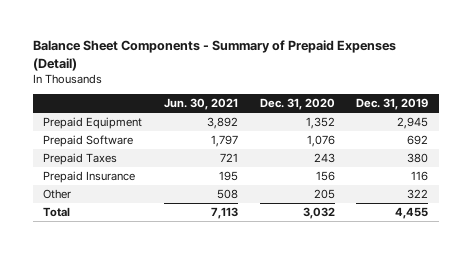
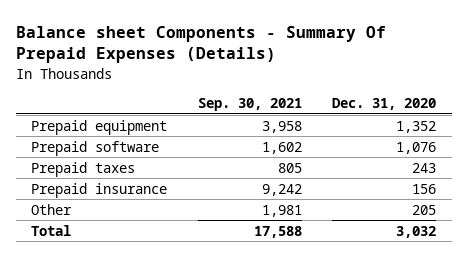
[32,40,396,71] Balance Sheet Components - Summary of Prepaid Expenses (Detail) -> [15,25,386,64] Balance sheet Components - Summary Of Prepaid Expenses (Details)
[163,98,238,111] Jun. 30, 2021 -> none
[356,98,429,111] Dec. 31, 2019 -> none
none -> [197,98,302,112] Sep. 30, 2021
[43,117,143,130] Prepaid Equipment -> [30,119,167,135] Prepaid equipment
[43,135,134,148] Prepaid Software -> [30,140,159,156] Prepaid software
[43,153,118,166] Prepaid Taxes -> [30,161,135,177] Prepaid taxes
[43,171,136,184] Prepaid Insurance -> [30,182,167,198] Prepaid insurance

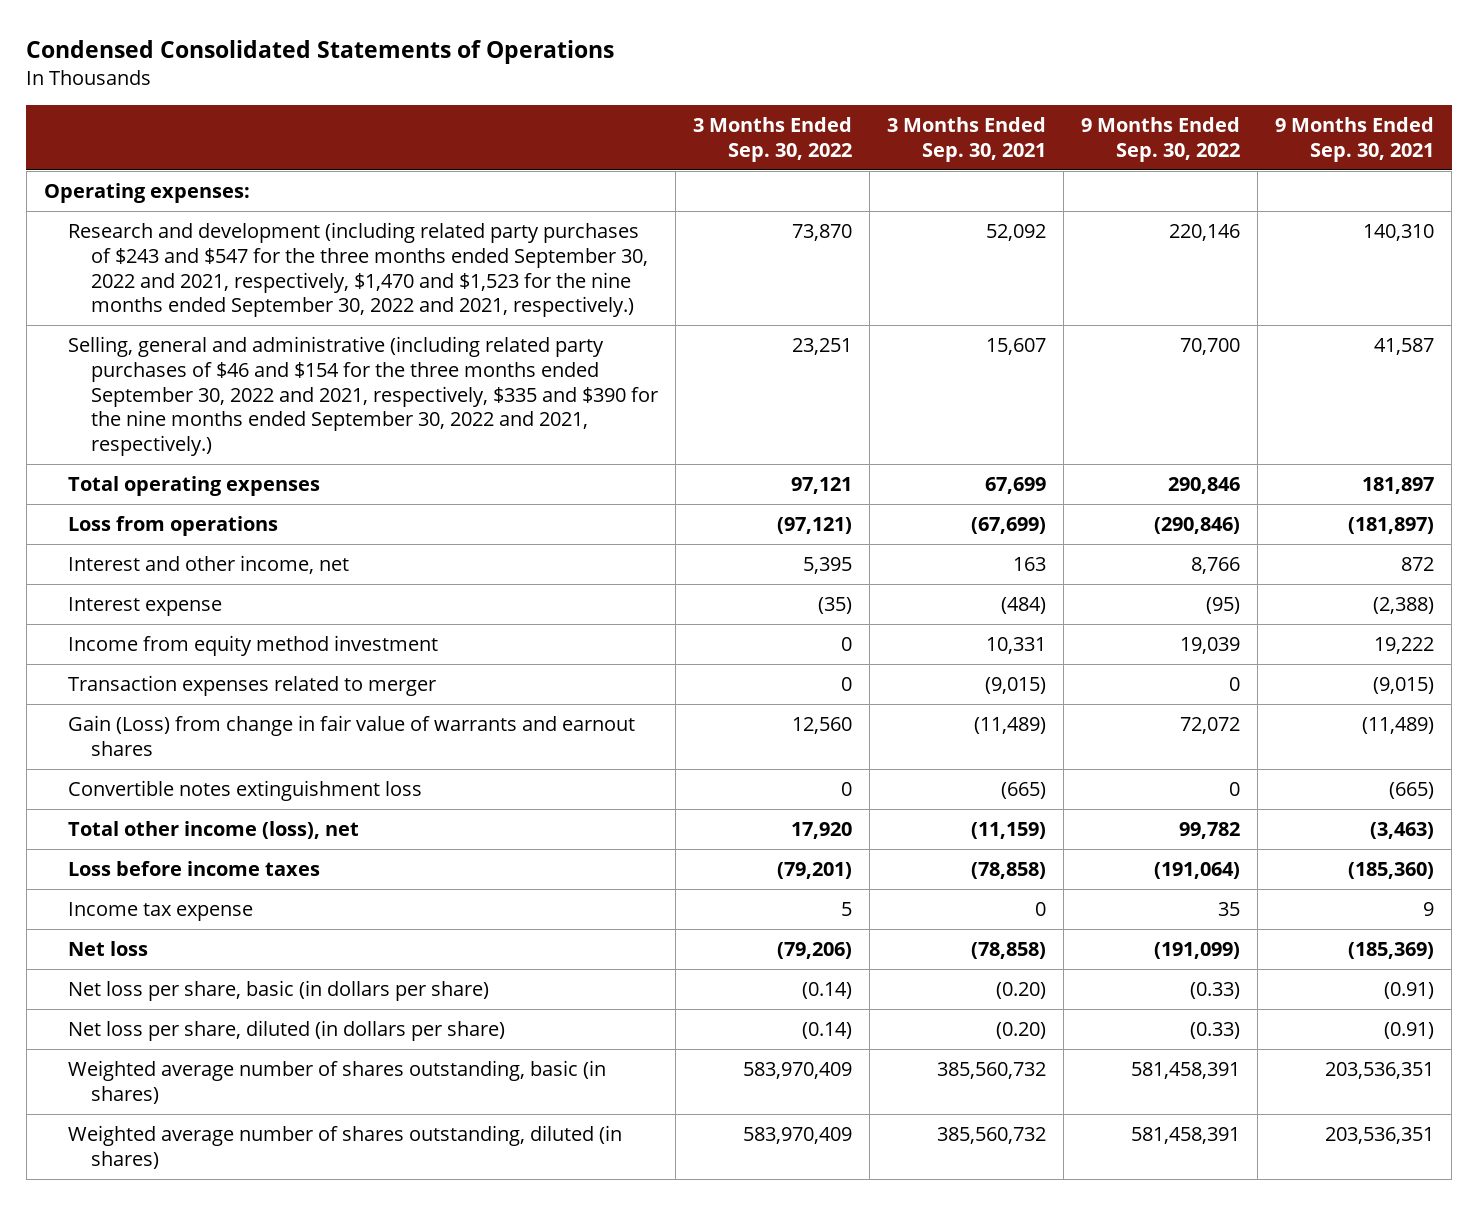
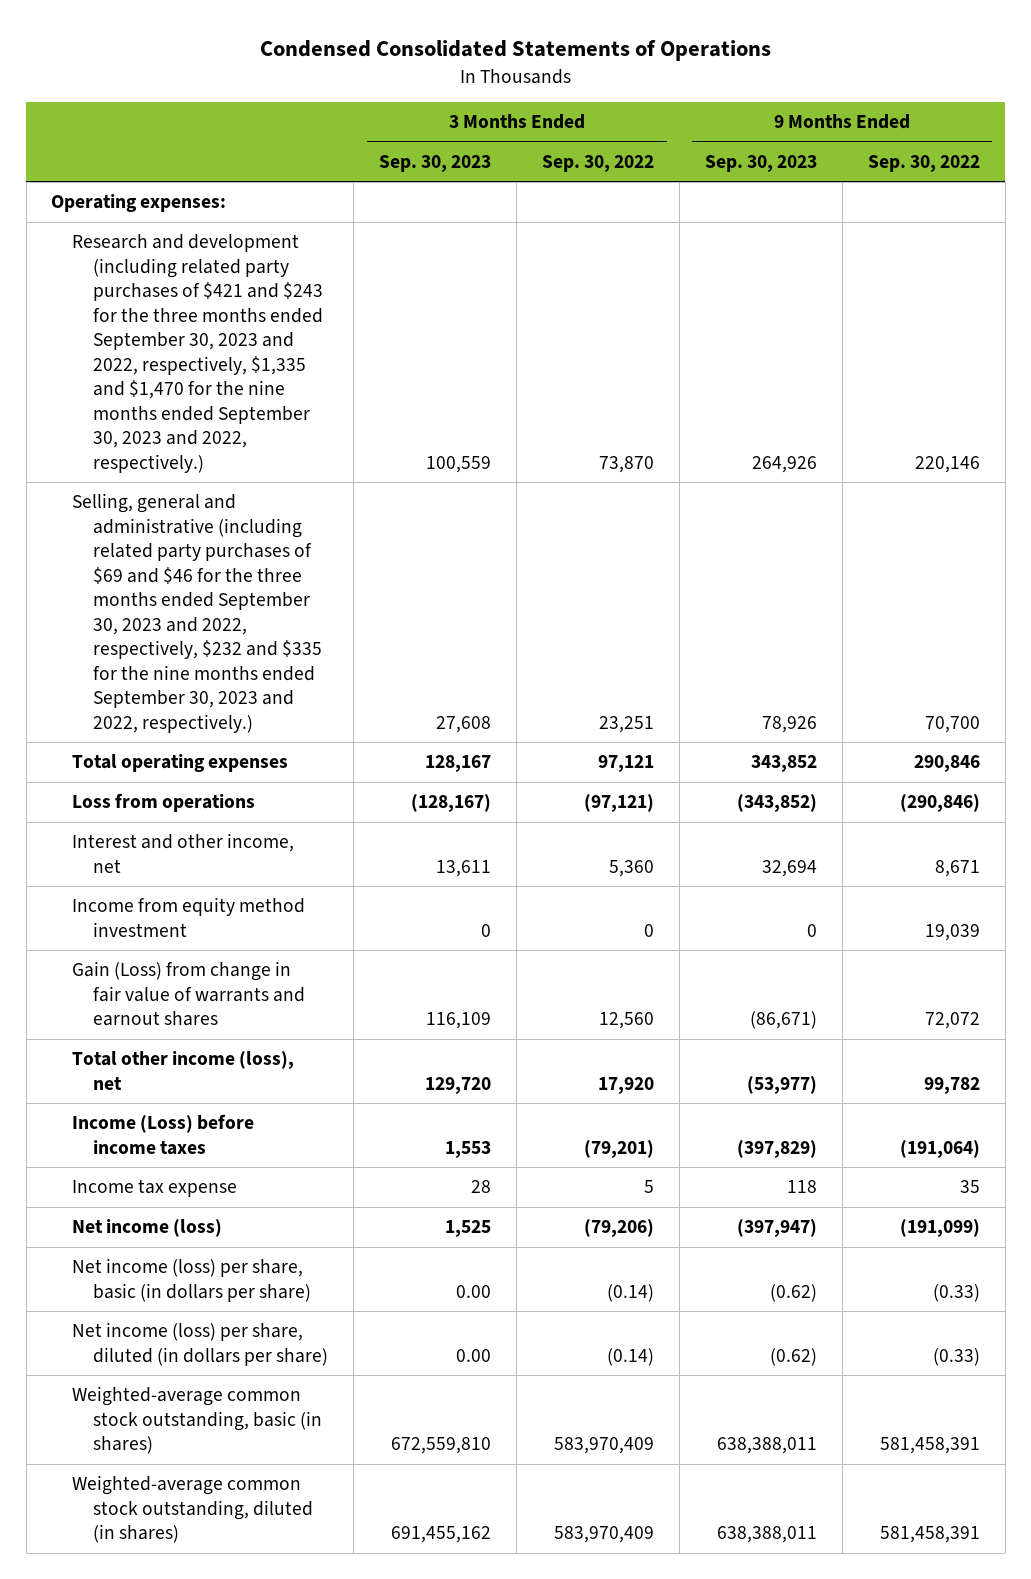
[887,117,1047,162] 3 Months Ended Sep. 30, 2021 -> none
[1275,117,1435,162] 9 Months Ended Sep. 30, 2021 -> none
none -> [379,154,492,172] Sep. 30, 2023
none -> [704,154,817,172] Sep. 30, 2023
[67,222,649,318] Research and development (including related party purchases of $243 and $547 for the three months ended September 30, 2022 and 2021, respectively, $1,470 and $1,523 for the nine months ended September 30, 2022 and 2021, respectively.) -> [72,234,324,473] Research and development (including related party purchases of $421 and $243 for the three months ended September 30, 2023 and 2022, respectively, $1,335 and $1,470 for the nine months ended September 30, 2023 and 2022, respectively.)
[67,336,659,457] Selling, general and administrative (including related party purchases of $46 and $154 for the three months ended September 30, 2022 and 2021, respectively, $335 and $390 for the nine months ended September 30, 2022 and 2021, respectively.) -> [72,493,323,733] Selling, general and administrative (including related party purchases of $69 and $46 for the three months ended September 30, 2023 and 2022, respectively, $232 and $335 for the nine months ended September 30, 2023 and 2022, respectively.)
[67,597,222,617] Interest expense -> none
[803,557,853,575] 5,395 -> [609,859,655,877] 5,360
[1191,557,1241,575] 8,766 -> [934,859,980,877] 8,671
[67,675,436,697] Transaction expenses related to merger -> none
[67,780,422,802] Convertible notes extinguishment loss -> none
[67,861,320,877] Loss before income taxes -> [72,1114,255,1155] Income (Loss) before income taxes
[67,941,148,957] Net loss -> [72,1219,223,1238] Net income (loss)
[67,980,489,1002] Net loss per share, basic (in dollars per share) -> [72,1258,312,1302] Net income (loss) per share, basic (in dollars per share)
[67,1020,505,1042] Net loss per share, diluted (in dollars per share) -> [72,1322,329,1366] Net income (loss) per share, diluted (in dollars per share)
[67,1060,606,1104] Weighted average number of shares outstanding, basic (in shares) -> [72,1386,323,1455] Weighted-average common stock outstanding, basic (in shares)
[67,1125,622,1169] Weighted average number of shares outstanding, diluted (in shares) -> [72,1475,314,1544] Weighted-average common stock outstanding, diluted (in shares)

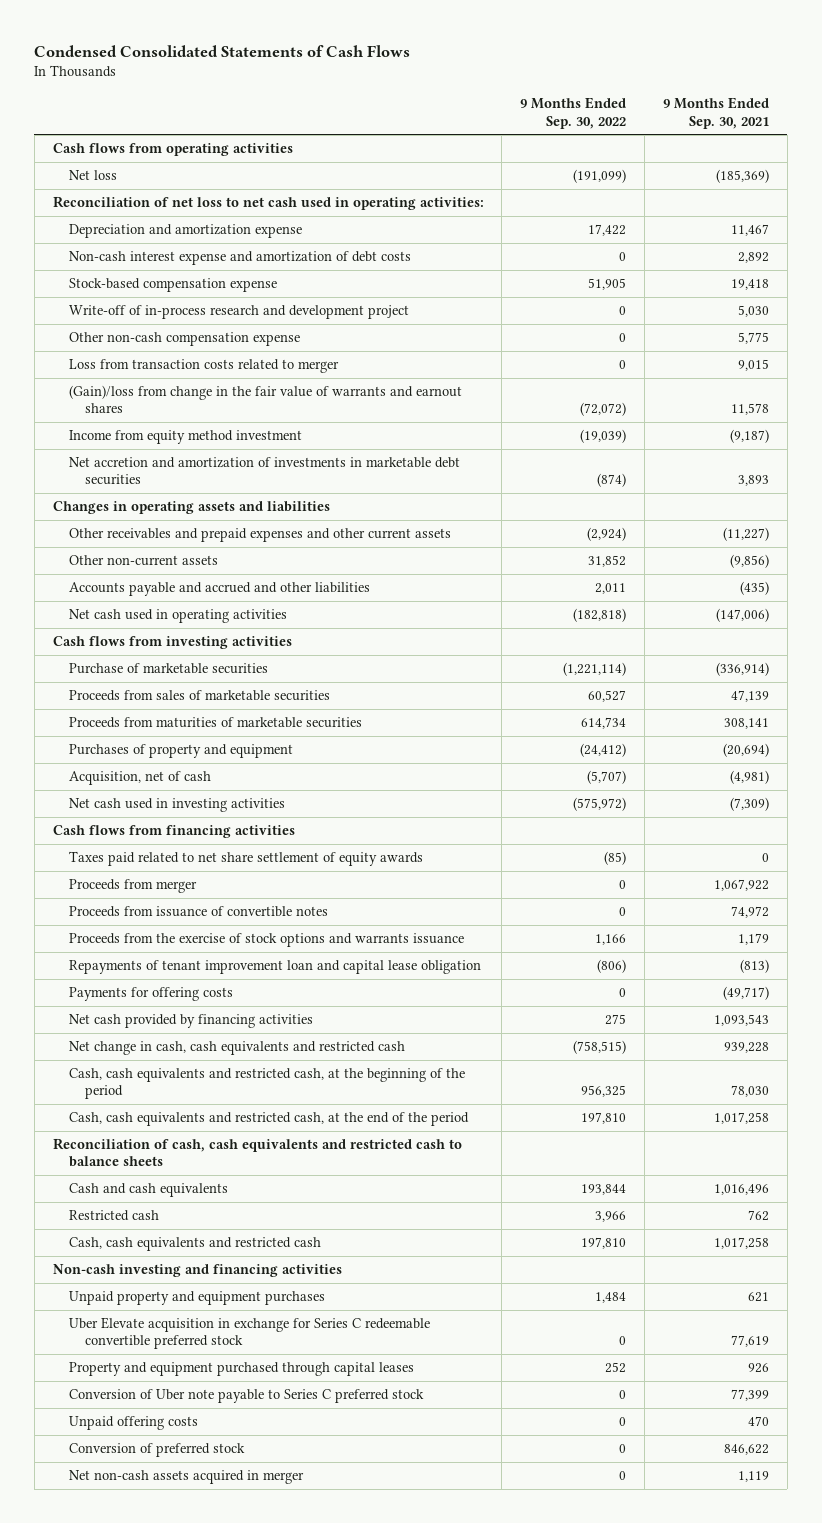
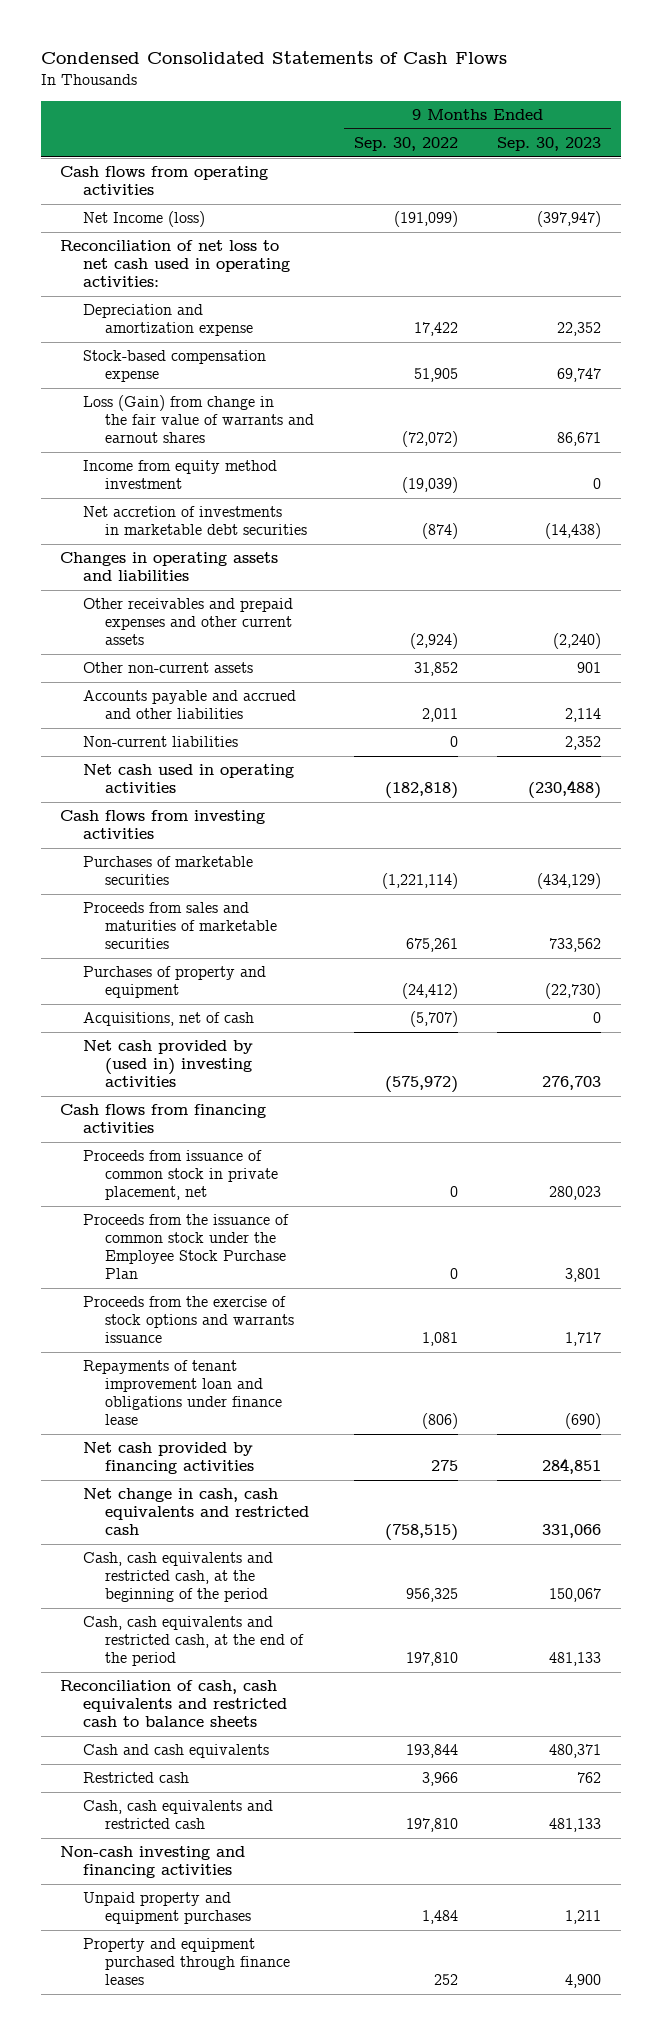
[663,97,770,129] 9 Months Ended Sep. 30, 2021 -> none
none -> [497,136,602,151] Sep. 30, 2023
[68,170,117,181] Net loss -> [82,211,205,228] Net Income (loss)
[68,251,411,266] Non-cash interest expense and amortization of debt costs -> none
[68,305,409,320] Write-off of in-process research and development project -> none
[68,332,300,347] Other non-cash compensation expense -> none
[68,359,339,374] Loss from transaction costs related to merger -> none
[68,385,462,414] (Gain)/loss from change in the fair value of warrants and earnout shares -> [82,395,315,444] Loss (Gain) from change in the fair value of warrants and earnout shares
[68,457,460,486] Net accretion and amortization of investments in marketable debt securities -> [82,506,308,536] Net accretion of investments in marketable debt securities
none -> [82,736,238,748] Non-current liabilities
[68,717,362,729] Proceeds from maturities of marketable securities -> none
[68,663,268,675] Purchase of marketable securities -> [82,856,253,886] Purchases of marketable securities
[68,690,330,702] Proceeds from sales of marketable securities -> [82,902,278,950] Proceeds from sales and maturities of marketable securities
[588,690,627,703] 60,527 -> [405,938,458,953] 675,261
[68,771,211,786] Acquisition, net of cash -> [82,1012,254,1027] Acquisitions, net of cash
[68,798,285,813] Net cash used in investing activities -> [82,1040,253,1088] Net cash provided by (used in) investing activities
[68,851,423,867] Taxes paid related to net share settlement of equity awards -> none
[68,879,197,894] Proceeds from merger -> none
[68,906,328,918] Proceeds from issuance of convertible notes -> none
[68,987,233,1002] Payments for offering costs -> none
none -> [82,1150,279,1201] Proceeds from issuance of common stock in private placement, net
none -> [82,1214,289,1280] Proceeds from the issuance of common stock under the Employee Stock Purchase Plan
[595,934,627,946] 1,166 -> [421,1332,458,1347] 1,081
[68,960,481,975] Repayments of tenant improvement loan and capital lease obligation -> [82,1360,283,1426] Repayments of tenant improvement loan and obligations under finance lease
[68,1317,430,1350] Uber Elevate acquisition in exchange for Series C redeemable convertible preferred stock -> none
[68,1389,424,1404] Conversion of Uber note payable to Series C preferred stock -> none
[68,1416,198,1431] Unpaid offering costs -> none
[68,1443,245,1458] Conversion of preferred stock -> none
[68,1470,304,1485] Net non-cash assets acquired in merger -> none
[68,1362,414,1377] Property and equipment purchased through capital leases -> [82,1938,291,1986] Property and equipment purchased through finance leases

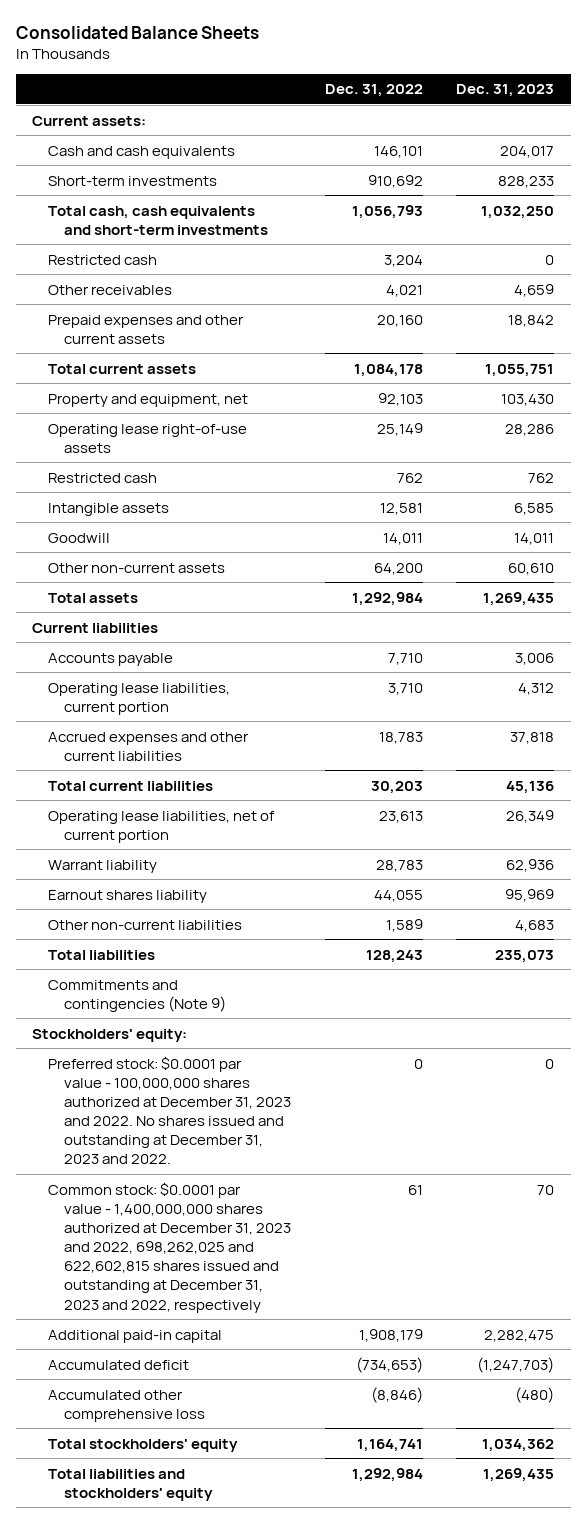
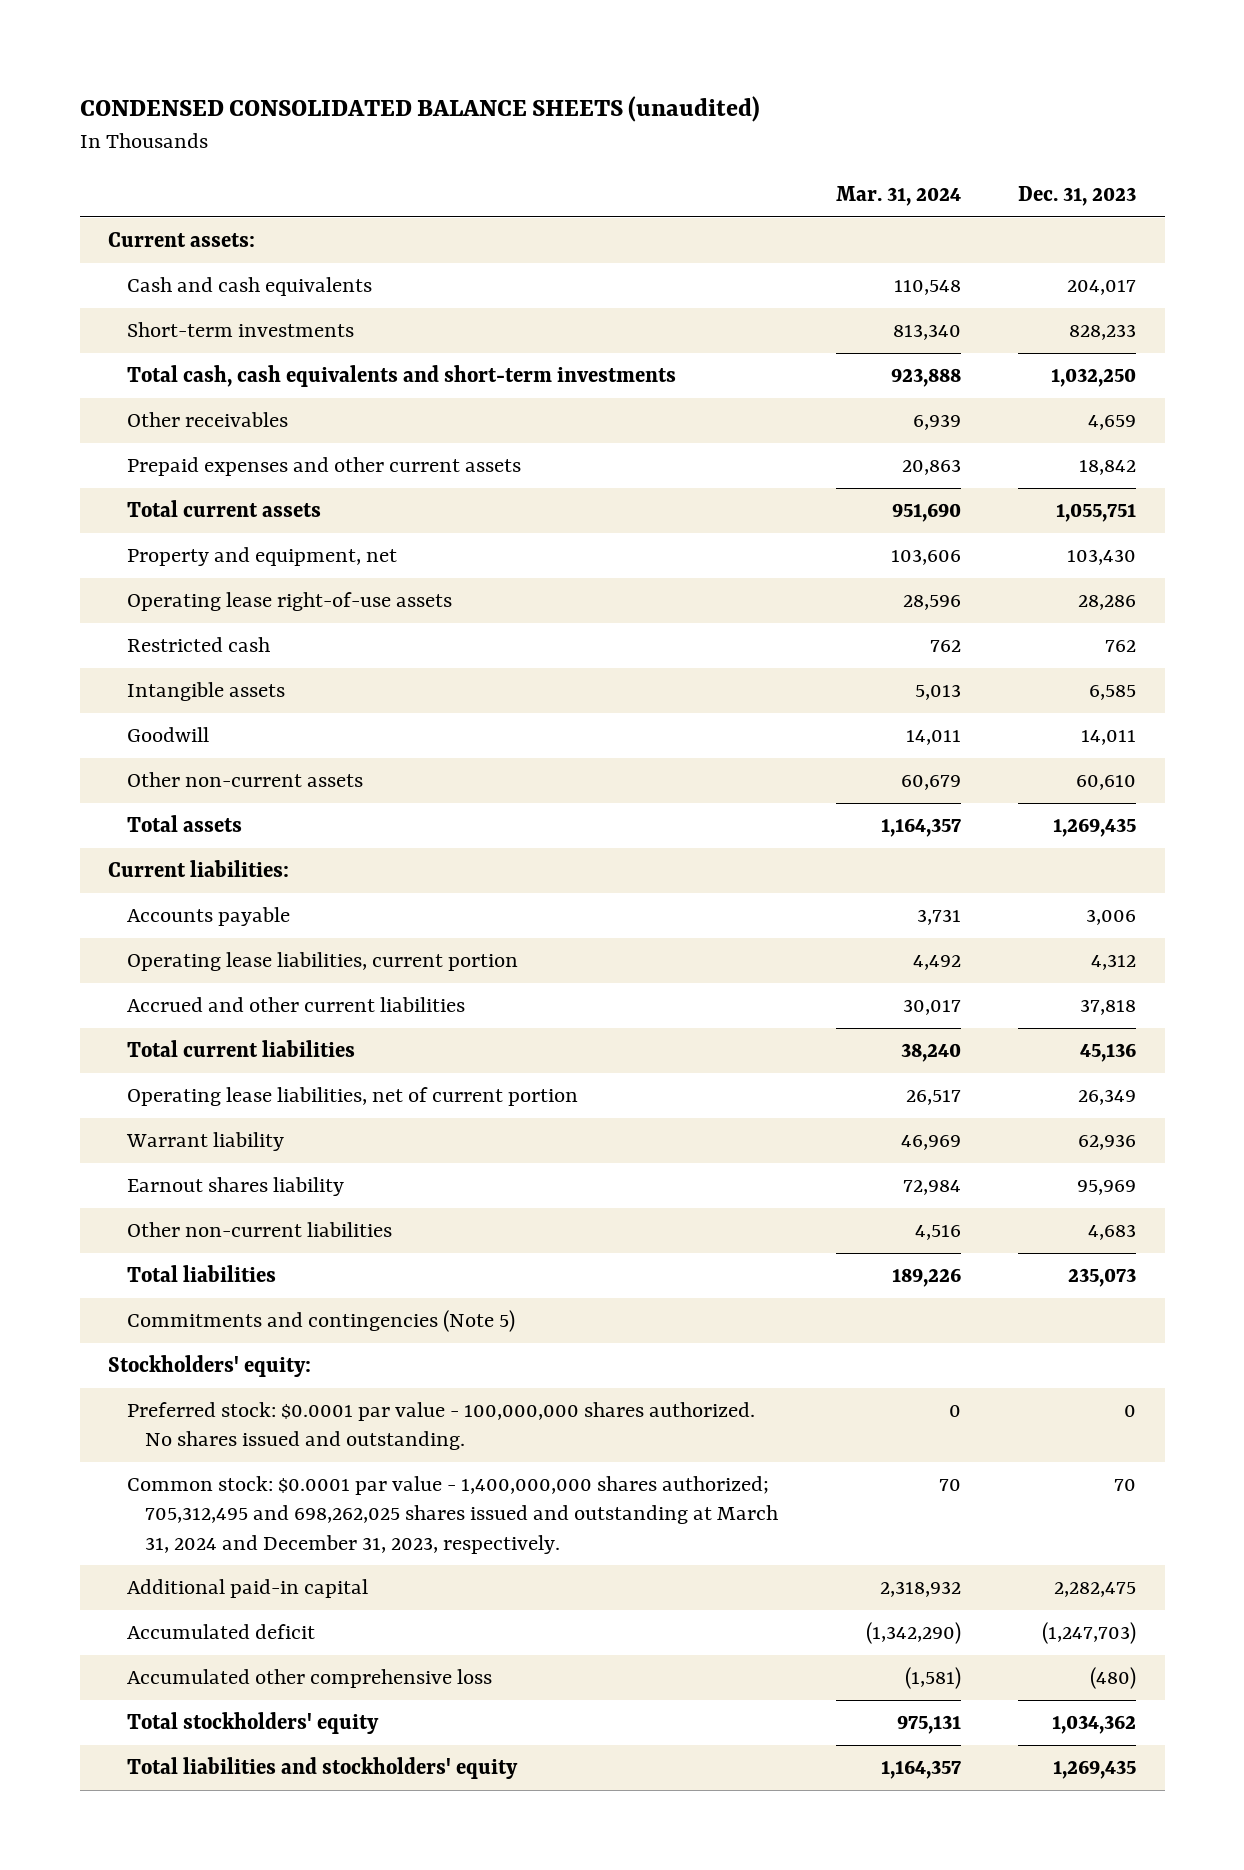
[15,25,259,39] Consolidated Balance Sheets -> [79,96,760,123] CONDENSED CONSOLIDATED BALANCE SHEETS (unaudited)
[324,84,423,98] Dec. 31, 2022 -> none
none -> [835,186,961,207] Mar. 31, 2024
[48,254,158,265] Restricted cash -> none
[32,622,159,633] Current liabilities -> [108,860,290,878] Current liabilities:
[48,731,250,761] Accrued expenses and other current liabilities -> [126,997,465,1013] Accrued and other current liabilities
[48,979,227,1012] Commitments and contingencies (Note 9) -> [126,1310,515,1333] Commitments and contingencies (Note 5)
[48,1055,292,1165] Preferred stock: $0.0001 par value - 100,000,000 shares authorized at December 31, 2023 and 2022. No shares issued and outstanding at December 31, 2023 and 2022. -> [126,1402,755,1451] Preferred stock: $0.0001 par value - 100,000,000 shares authorized. No shares issued and outstanding.
[48,1181,292,1313] Common stock: $0.0001 par value - 1,400,000,000 shares authorized at December 31, 2023 and 2022, 698,262,025 and 622,602,815 shares issued and outstanding at December 31, 2023 and 2022, respectively -> [126,1476,779,1554] Common stock: $0.0001 par value - 1,400,000,000 shares authorized; 705,312,495 and 698,262,025 shares issued and outstanding at March 31, 2024 and December 31, 2023, respectively.

